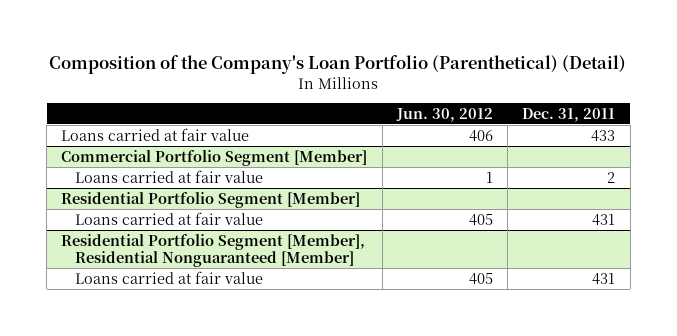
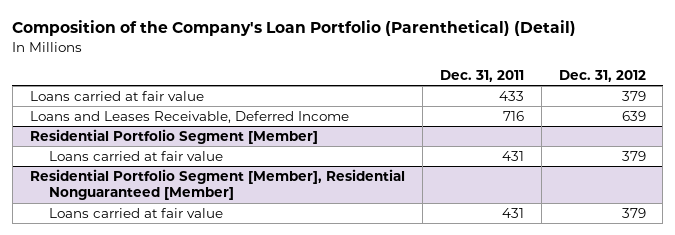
[395,107,493,122] Jun. 30, 2012 -> none
none -> [558,69,646,82] Dec. 31, 2012
[61,149,368,166] Commercial Portfolio Segment [Member] -> none
[74,169,263,183] Loans carried at fair value -> none
none -> [29,110,349,123] Loans and Leases Receivable, Deferred Income

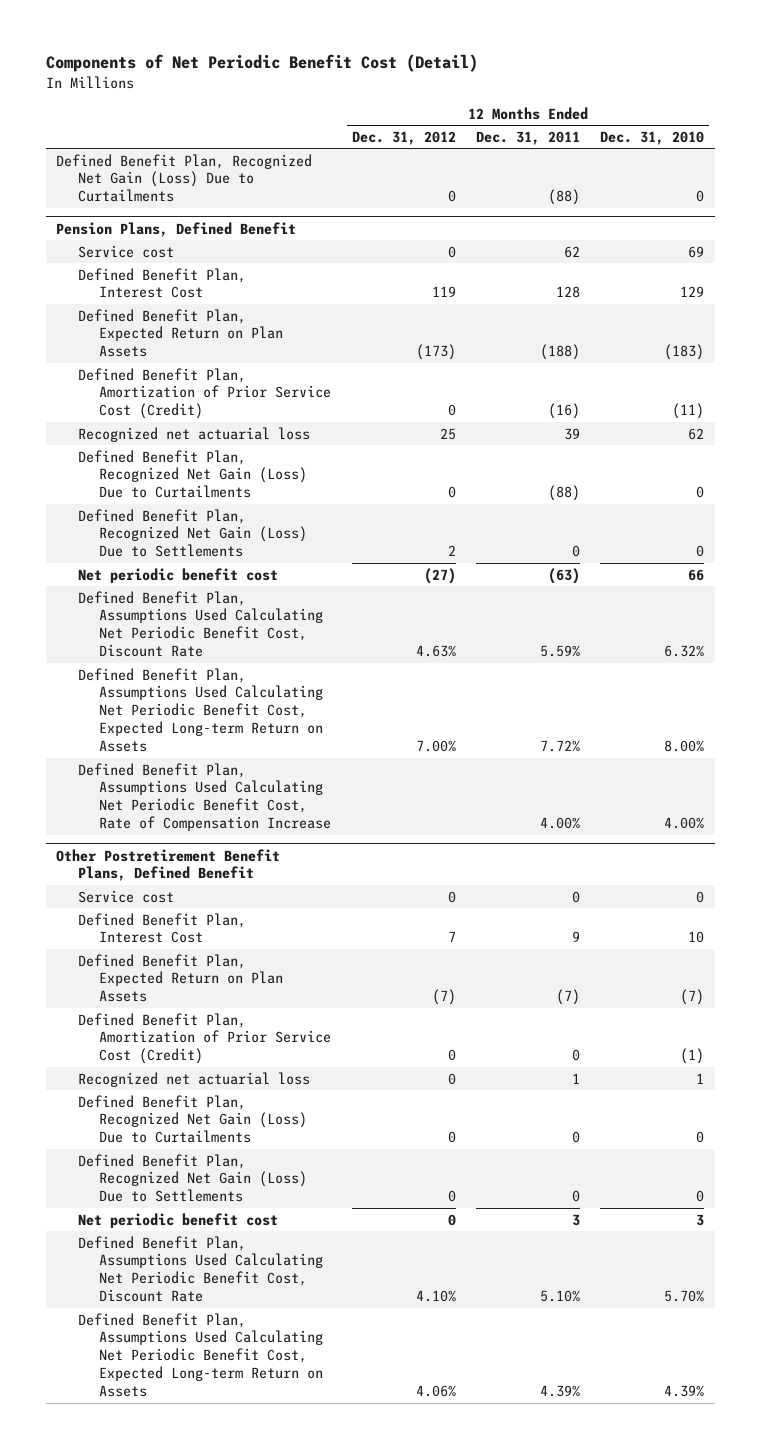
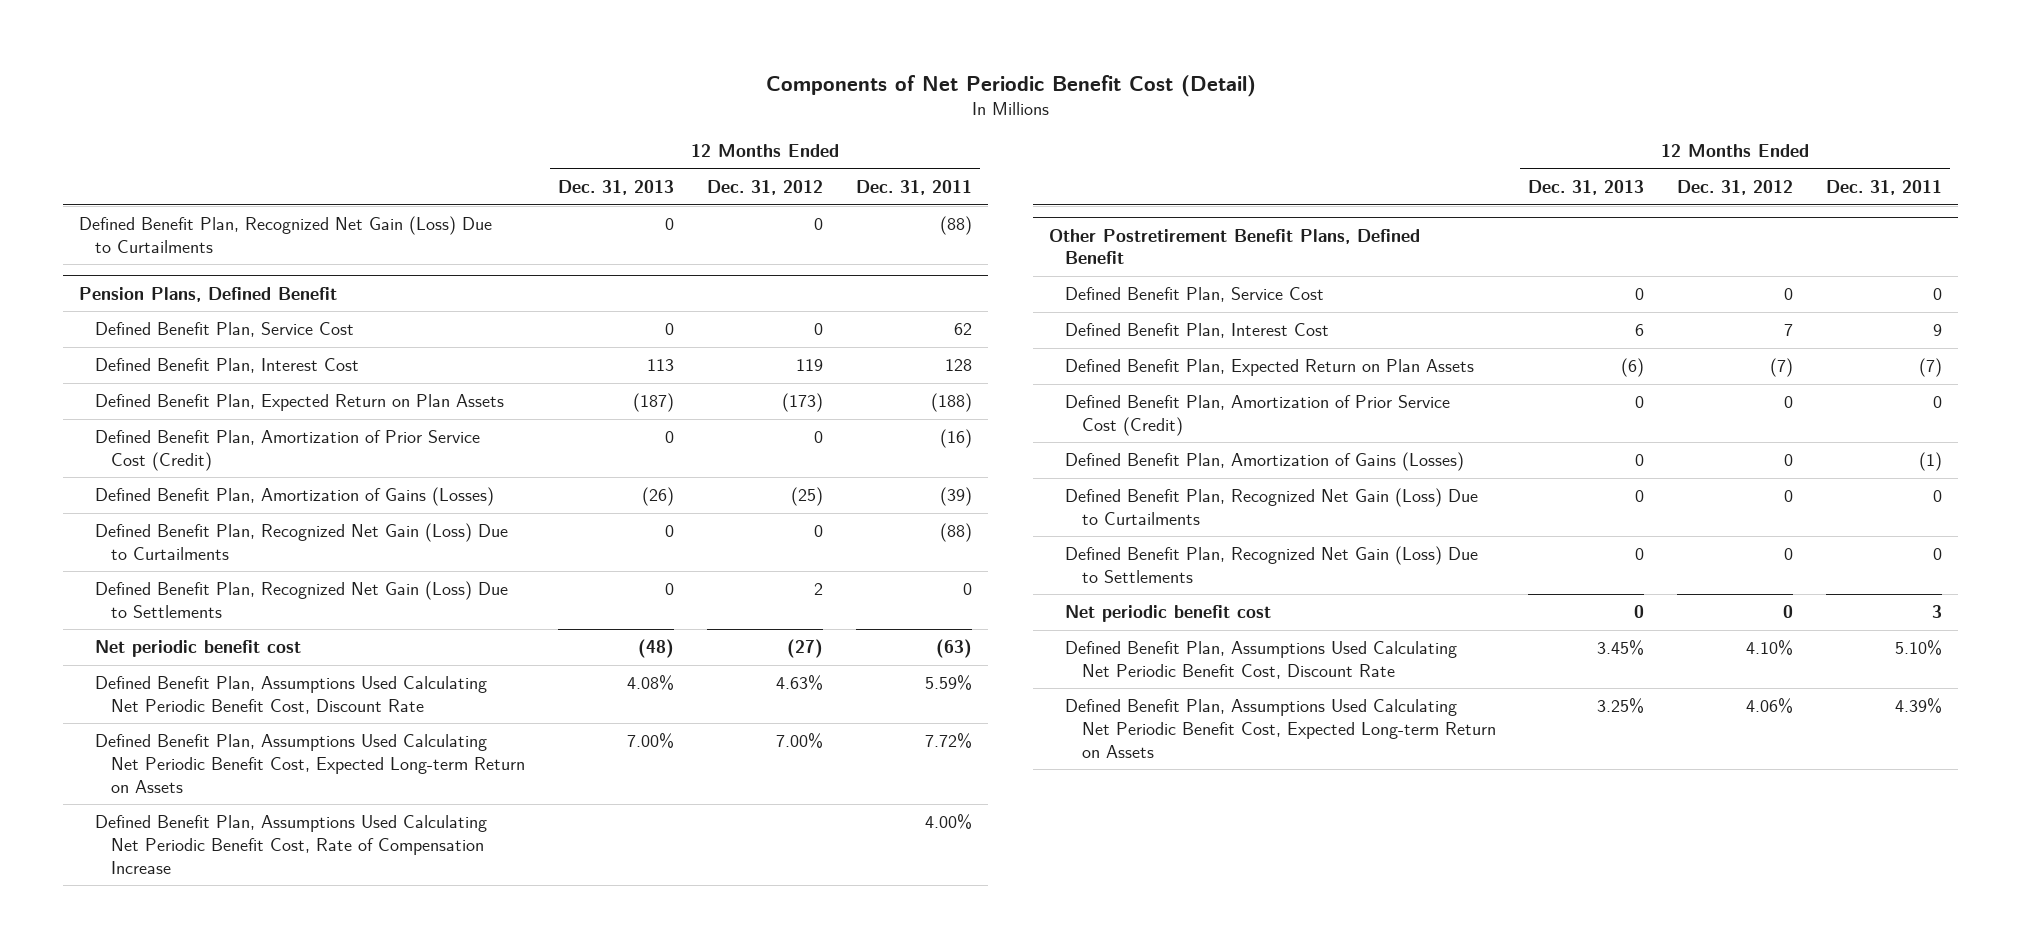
[600,130,705,145] Dec. 31, 2010 -> none
none -> [558,180,675,196] Dec. 31, 2013
[77,244,174,258] Service cost -> [95,322,355,338] Defined Benefit Plan, Service Cost
[77,426,310,442] Recognized net actuarial loss -> none
none -> [95,487,495,507] Defined Benefit Plan, Amortization of Gains (Losses)
[77,889,174,903] Service cost -> [1065,287,1325,303] Defined Benefit Plan, Service Cost
[77,1071,310,1087] Recognized net actuarial loss -> none
none -> [1065,452,1465,472] Defined Benefit Plan, Amortization of Gains (Losses)

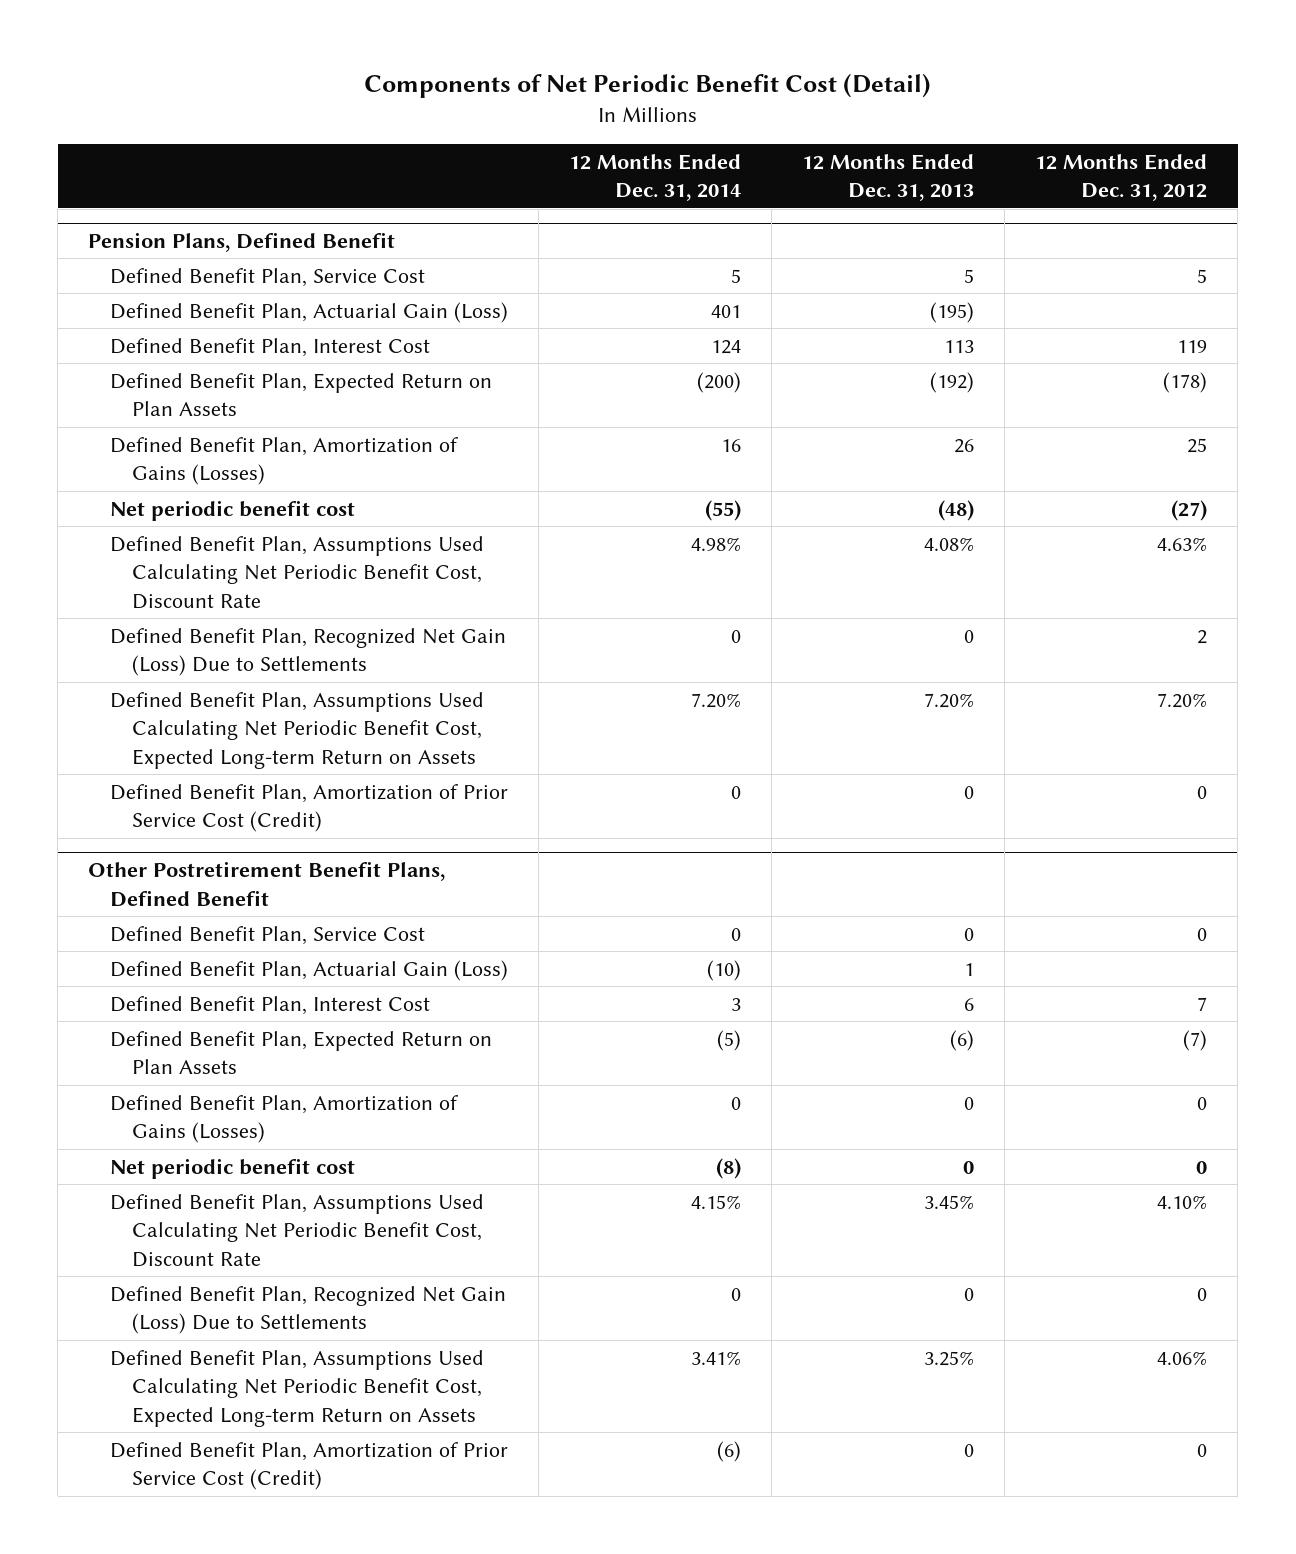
[855,180,972,196] Dec. 31, 2011 -> none
none -> [569,153,742,202] 12 Months Ended Dec. 31, 2014
[79,216,493,253] Defined Benefit Plan, Recognized Net Gain (Loss) Due to Curtailments -> none
[665,323,675,336] 0 -> [964,268,975,283] 5
[813,323,823,336] 0 -> [1197,268,1208,283] 5
none -> [110,301,509,323] Defined Benefit Plan, Actuarial Gain (Loss)
[95,523,509,560] Defined Benefit Plan, Recognized Net Gain (Loss) Due to Curtailments -> none
[633,393,675,413] (187) -> [930,371,975,393] (192)
[781,393,823,413] (173) -> [1163,371,1208,393] (178)
[642,487,675,507] (26) -> [954,438,975,453] 26
[790,487,823,507] (25) -> [1187,437,1208,453] 25
[95,815,488,874] Defined Benefit Plan, Assumptions Used Calculating Net Periodic Benefit Cost, Rate of Compensation Increase -> none
[95,581,509,618] Defined Benefit Plan, Recognized Net Gain (Loss) Due to Settlements -> [110,627,507,677] Defined Benefit Plan, Recognized Net Gain (Loss) Due to Settlements
[627,733,675,749] 7.00% -> [924,692,975,708] 7.20%
[775,733,823,749] 7.00% -> [1157,692,1208,708] 7.20%
[95,430,481,471] Defined Benefit Plan, Amortization of Prior Service Cost (Credit) -> [110,783,509,833] Defined Benefit Plan, Amortization of Prior Service Cost (Credit)
none -> [110,959,509,981] Defined Benefit Plan, Actuarial Gain (Loss)
[1065,488,1479,525] Defined Benefit Plan, Recognized Net Gain (Loss) Due to Curtailments -> none
[1065,546,1479,583] Defined Benefit Plan, Recognized Net Gain (Loss) Due to Settlements -> [110,1285,507,1335] Defined Benefit Plan, Recognized Net Gain (Loss) Due to Settlements
[1065,395,1451,436] Defined Benefit Plan, Amortization of Prior Service Cost (Credit) -> [110,1441,509,1491] Defined Benefit Plan, Amortization of Prior Service Cost (Credit)

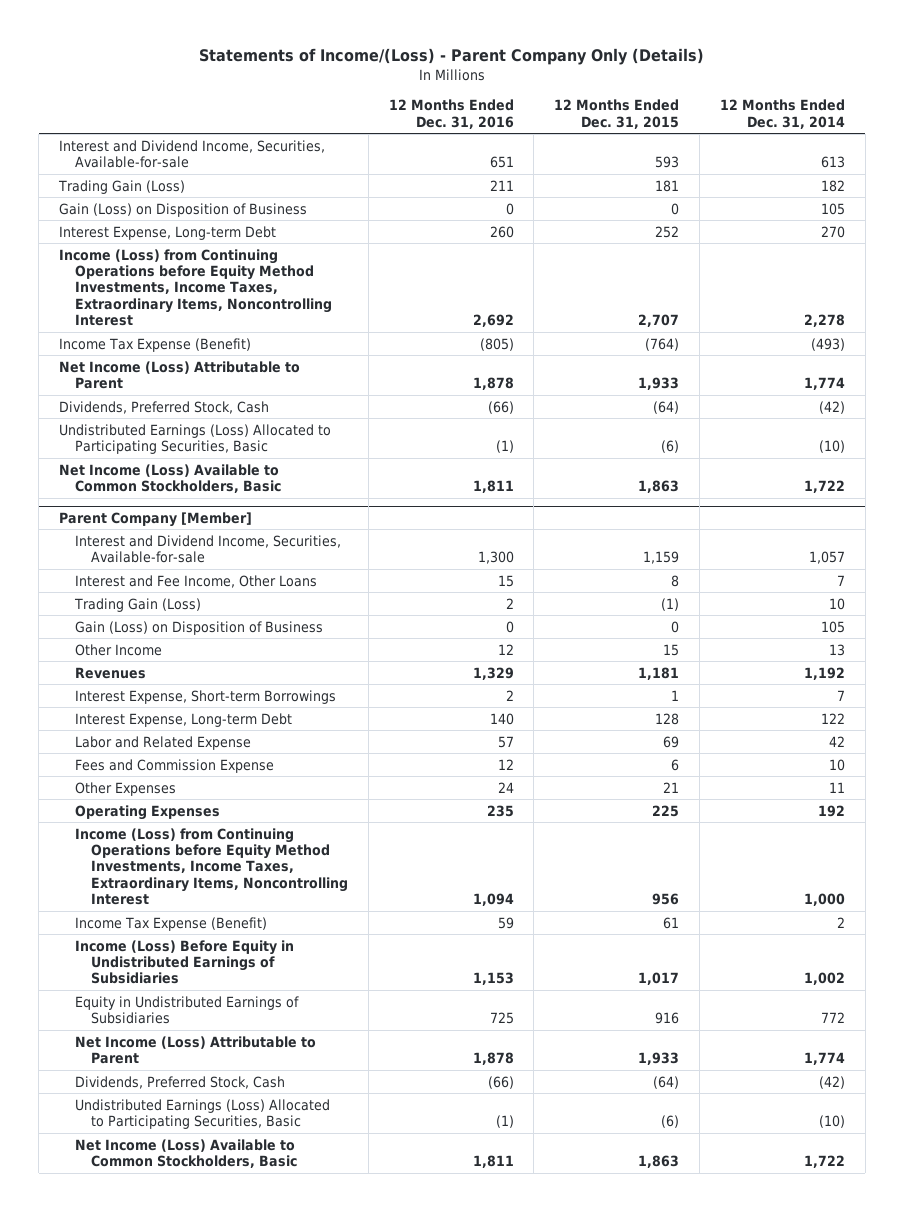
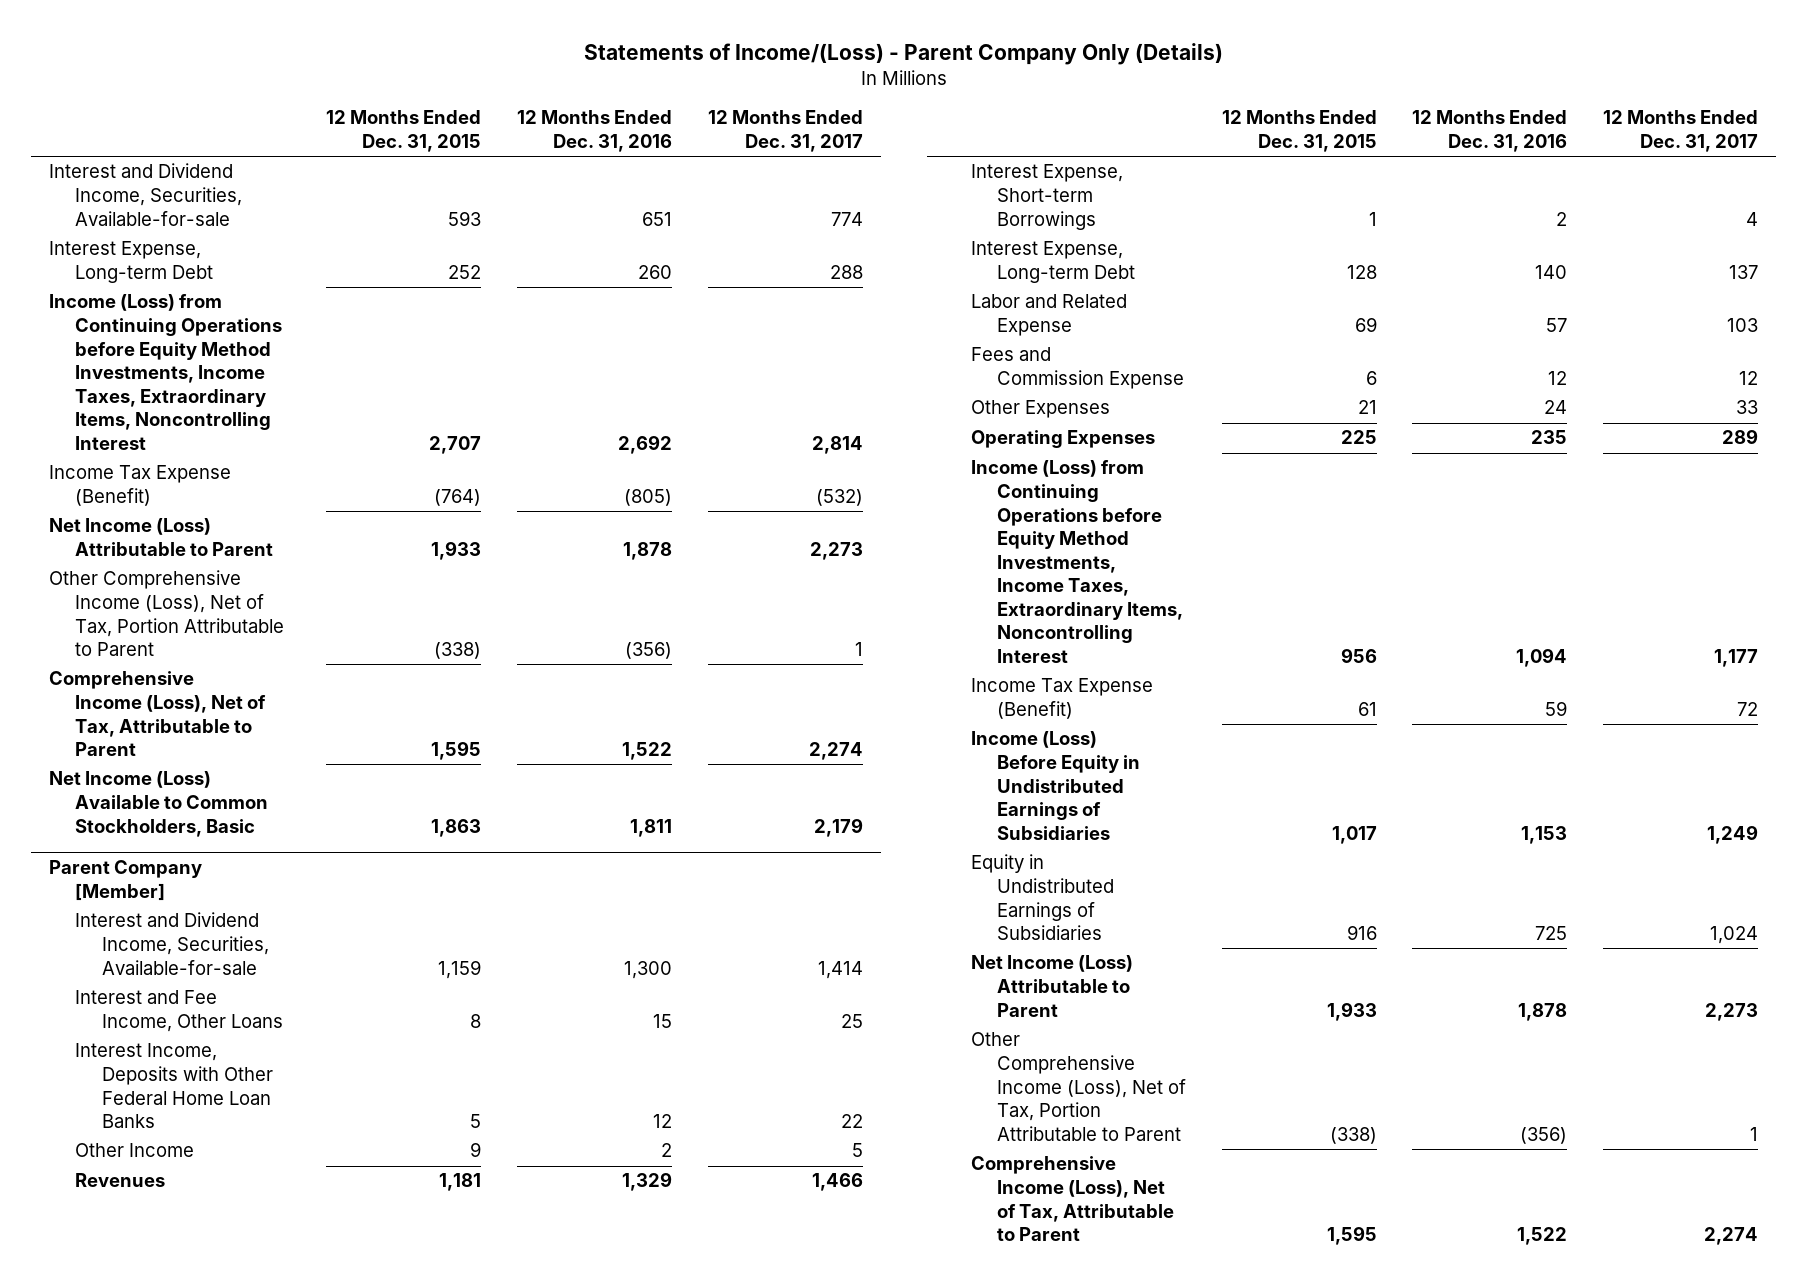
[719,99,845,129] 12 Months Ended Dec. 31, 2014 -> none
none -> [707,110,863,152] 12 Months Ended Dec. 31, 2017
[58,179,186,194] Trading Gain (Loss) -> none
[59,202,308,217] Gain (Loss) on Disposition of Business -> none
[59,400,270,414] Dividends, Preferred Stock, Cash -> none
[59,423,332,455] Undistributed Earnings (Loss) Allocated to Participating Securities, Basic -> none
none -> [49,570,285,657] Other Comprehensive Income (Loss), Net of Tax, Portion Attributable to Parent
none -> [49,671,267,757] Comprehensive Income (Loss), Net of Tax, Attributable to Parent
[74,597,202,612] Trading Gain (Loss) -> none
[75,620,324,635] Gain (Loss) on Disposition of Business -> none
none -> [75,1043,273,1129] Interest Income, Deposits with Other Federal Home Loan Banks
[497,643,514,655] 12 -> [661,1143,673,1158] 2
[663,643,680,656] 15 -> [470,1142,482,1158] 9
[75,1075,286,1089] Dividends, Preferred Stock, Cash -> none
[75,1098,331,1130] Undistributed Earnings (Loss) Allocated to Participating Securities, Basic -> none
[75,1138,298,1169] Net Income (Loss) Available to Common Stockholders, Basic -> none
none -> [970,1032,1186,1141] Other Comprehensive Income (Loss), Net of Tax, Portion Attributable to Parent
none -> [970,1156,1174,1242] Comprehensive Income (Loss), Net of Tax, Attributable to Parent

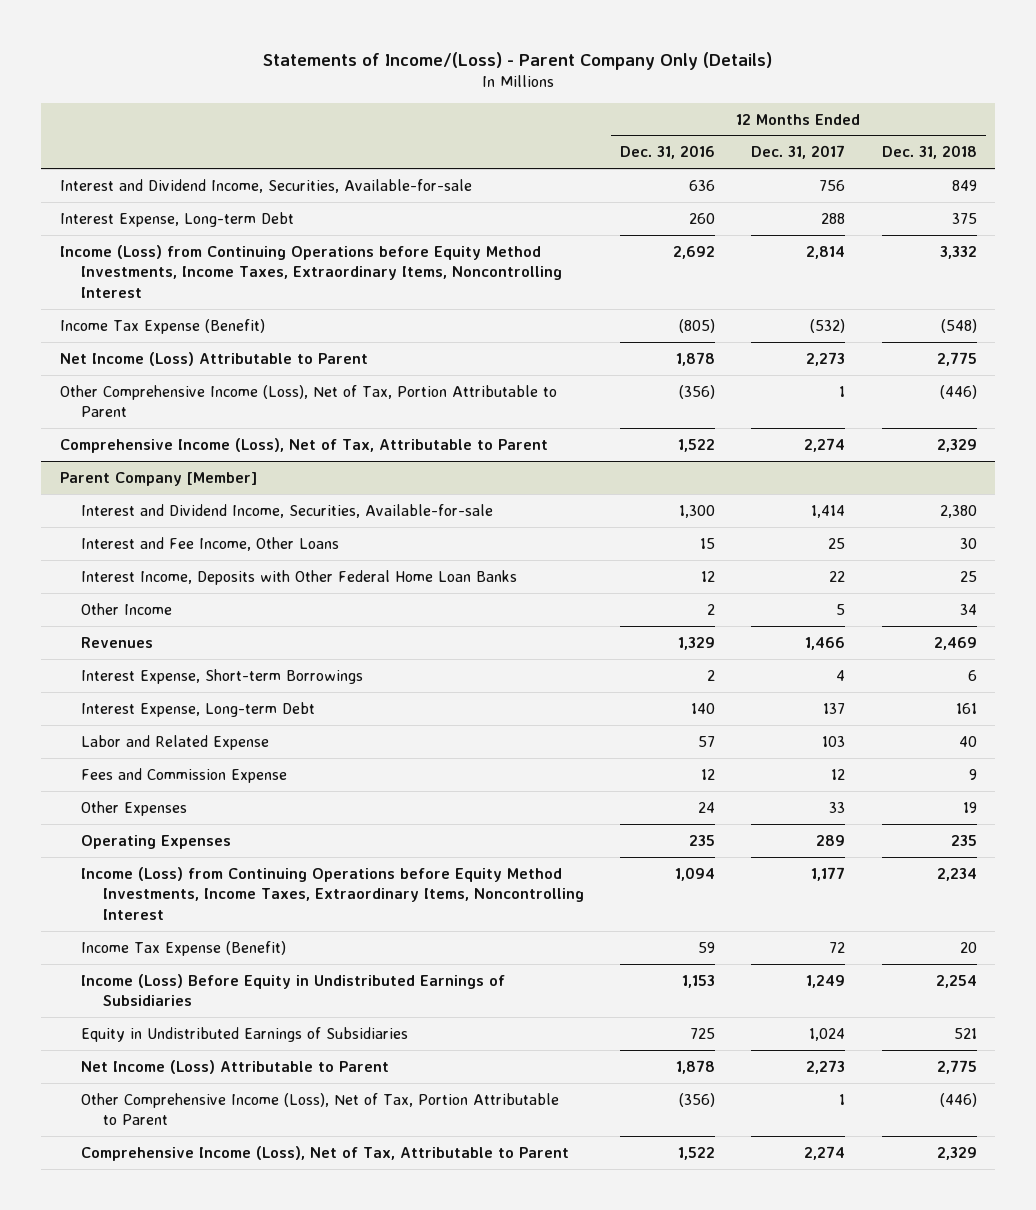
[326,110,482,152] 12 Months Ended Dec. 31, 2015 -> none
none -> [881,145,977,160] Dec. 31, 2018
[642,211,673,226] 651 -> [689,179,716,191] 636
[830,211,863,226] 774 -> [819,179,846,191] 756
[49,771,269,837] Net Income (Loss) Available to Common Stockholders, Basic -> none

